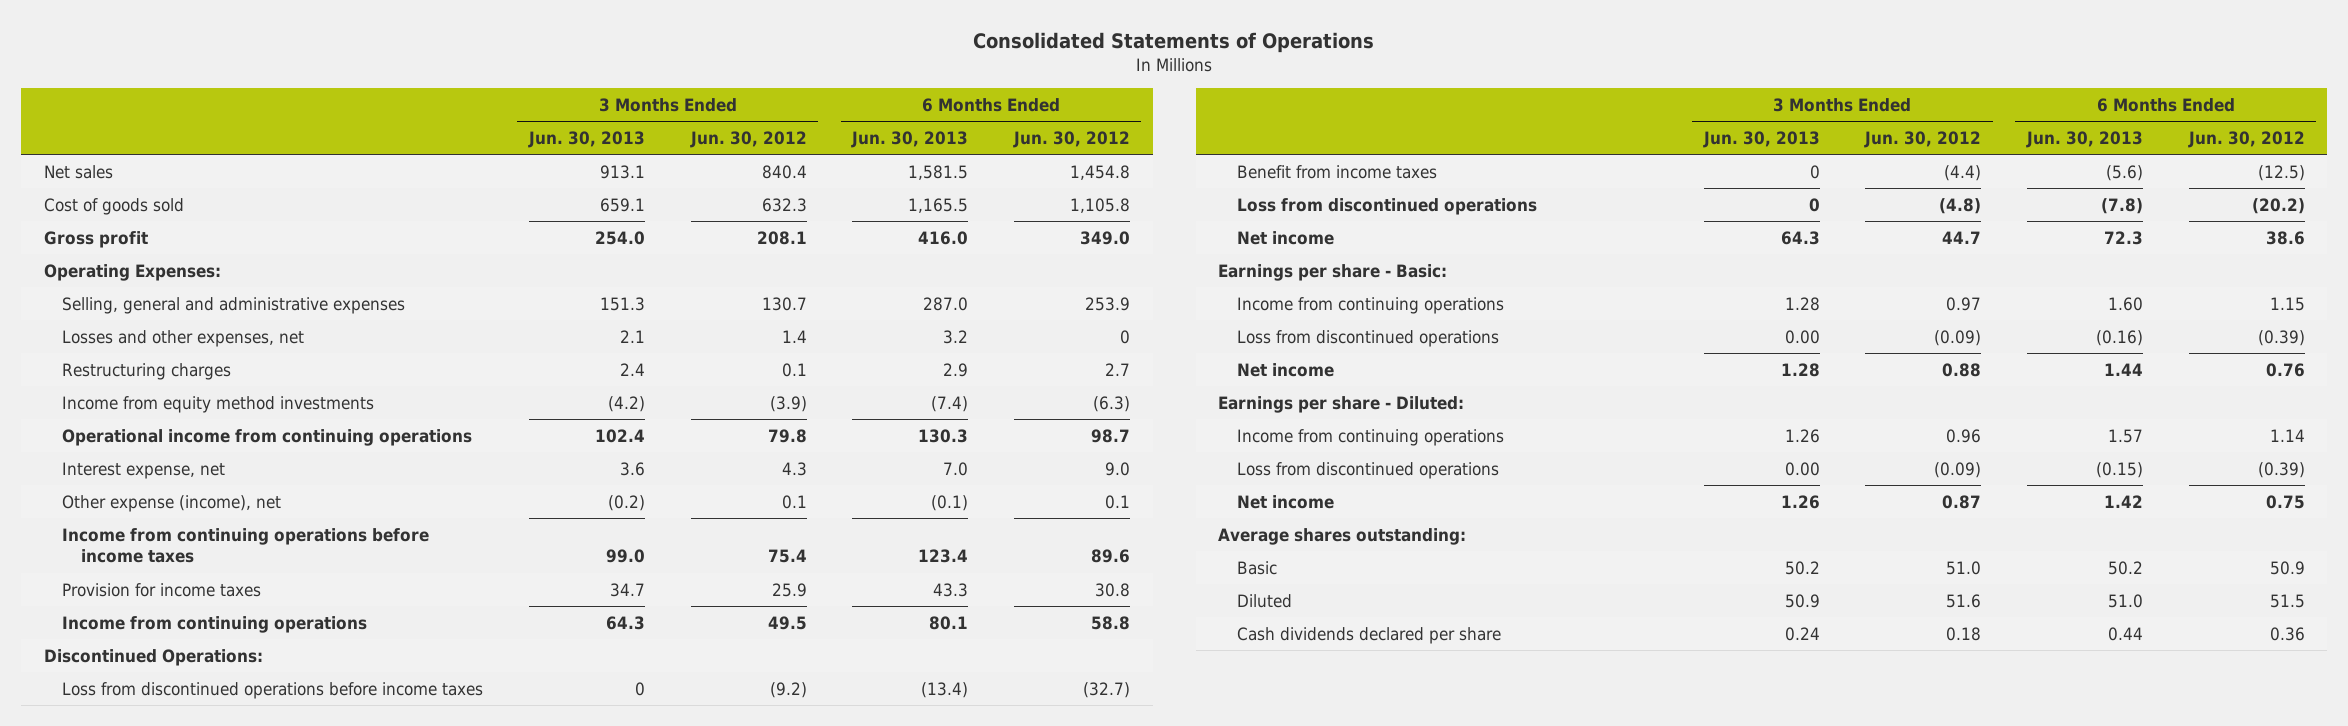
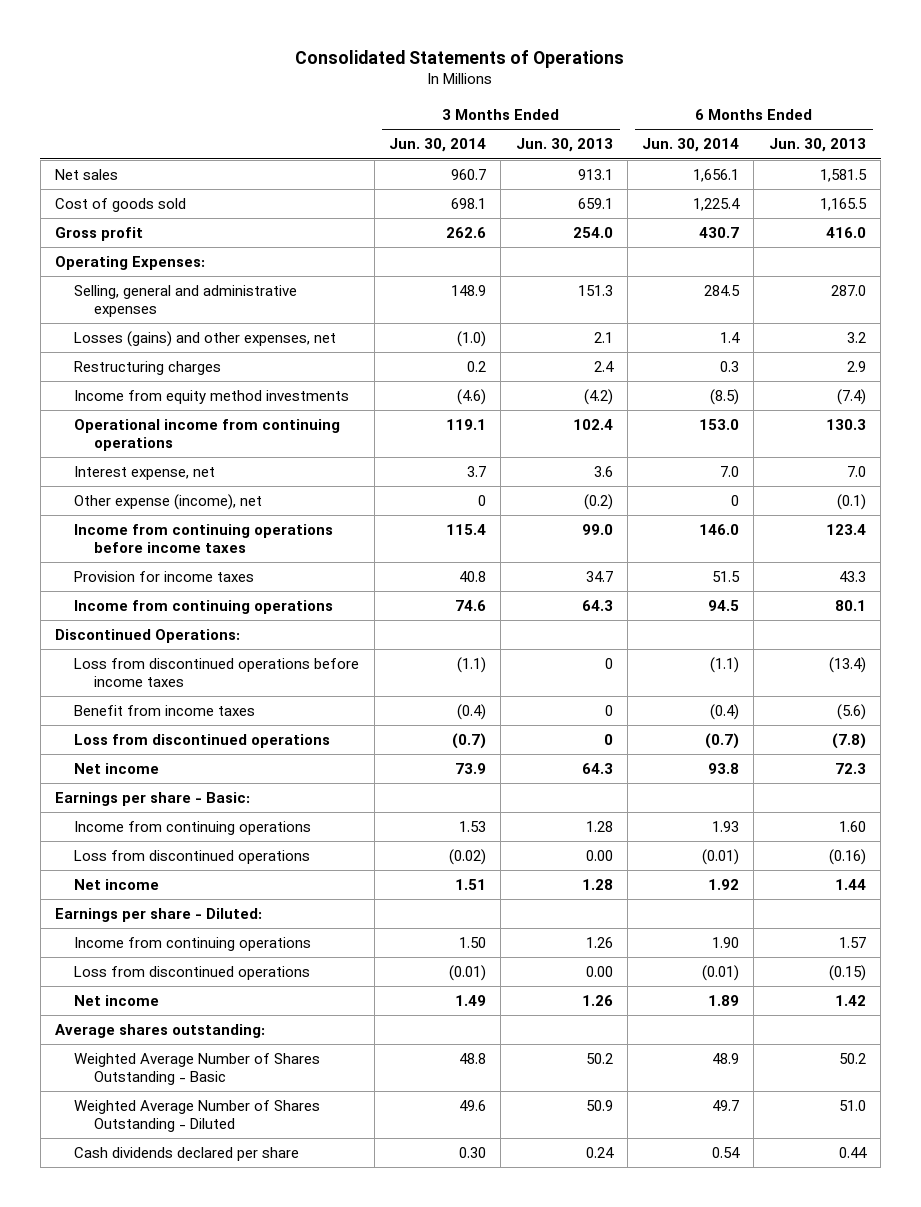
[689,130,807,148] Jun. 30, 2012 -> none
[1012,130,1130,148] Jun. 30, 2012 -> none
none -> [389,138,487,153] Jun. 30, 2014
none -> [642,138,740,153] Jun. 30, 2014
[62,329,305,347] Losses and other expenses, net -> [74,331,337,348] Losses (gains) and other expenses, net
[1236,560,1277,575] Basic -> [74,1053,321,1085] Weighted Average Number of Shares Outstanding - Basic
[1236,593,1292,608] Diluted -> [74,1100,321,1132] Weighted Average Number of Shares Outstanding - Diluted

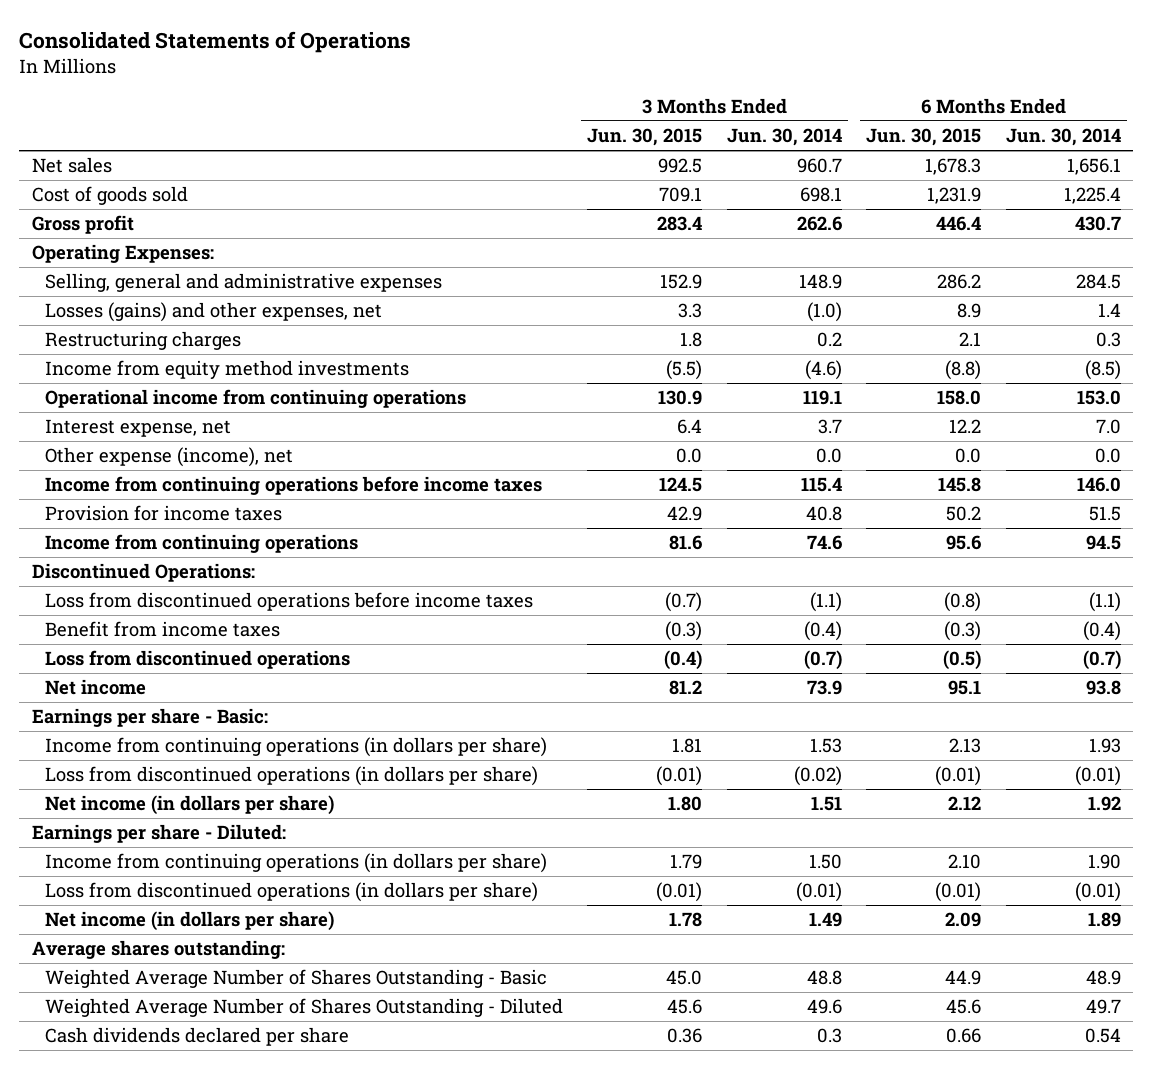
[515,138,613,153] Jun. 30, 2013 -> none
[768,138,866,153] Jun. 30, 2013 -> none
none -> [587,127,703,146] Jun. 30, 2015
none -> [866,127,982,146] Jun. 30, 2015
[478,495,487,507] 0 -> [815,448,842,464] 0.0
[731,495,740,507] 0 -> [1094,448,1121,464] 0.0
[74,821,312,836] Income from continuing operations -> [44,737,547,758] Income from continuing operations (in dollars per share)
[74,850,311,865] Loss from discontinued operations -> [44,766,538,787] Loss from discontinued operations (in dollars per share)
[74,879,160,891] Net income -> [44,795,334,816] Net income (in dollars per share)
[74,937,312,952] Income from continuing operations -> [44,853,547,874] Income from continuing operations (in dollars per share)
[74,966,311,981] Loss from discontinued operations -> [44,882,538,903] Loss from discontinued operations (in dollars per share)
[74,995,160,1007] Net income -> [44,911,334,932] Net income (in dollars per share)
[459,1147,487,1159] 0.30 -> [816,1028,842,1044] 0.3

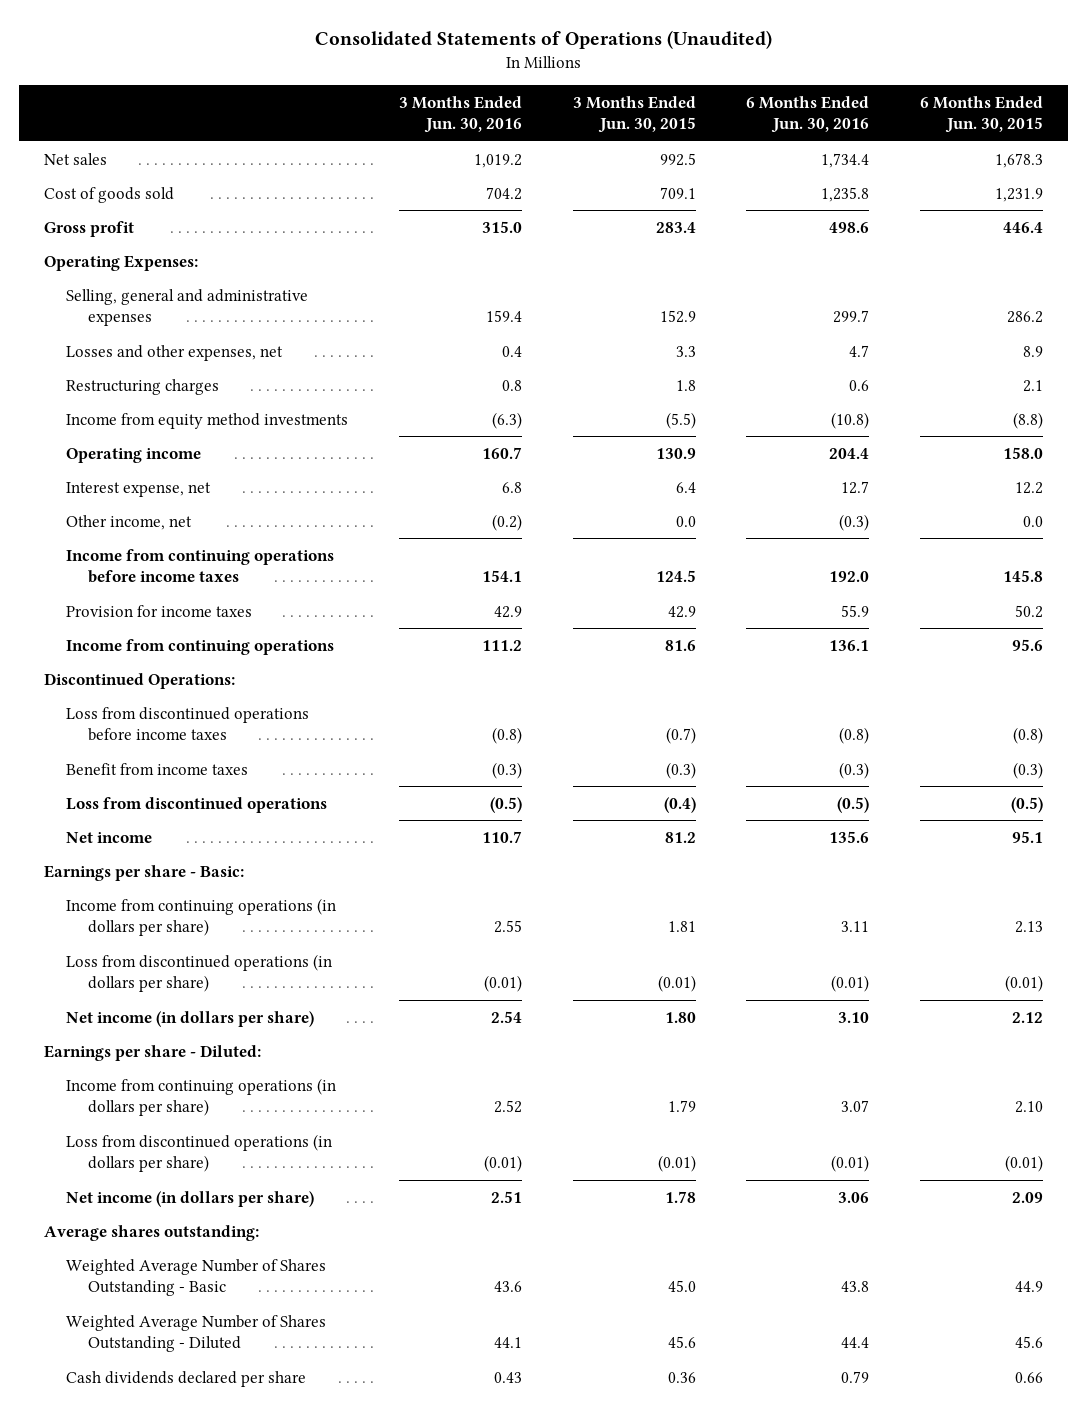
[19,31,412,54] Consolidated Statements of Operations -> [314,30,772,50] Consolidated Statements of Operations (Unaudited)
[726,127,842,146] Jun. 30, 2014 -> none
[1005,127,1121,146] Jun. 30, 2014 -> none
none -> [399,95,523,133] 3 Months Ended Jun. 30, 2016
none -> [746,95,870,133] 6 Months Ended Jun. 30, 2016
[44,302,382,323] Losses (gains) and other expenses, net -> [66,344,284,361] Losses and other expenses, net
[44,389,466,409] Operational income from continuing operations -> [66,447,202,463] Operating income
[44,447,293,468] Other expense (income), net -> [66,514,193,530] Other income, net

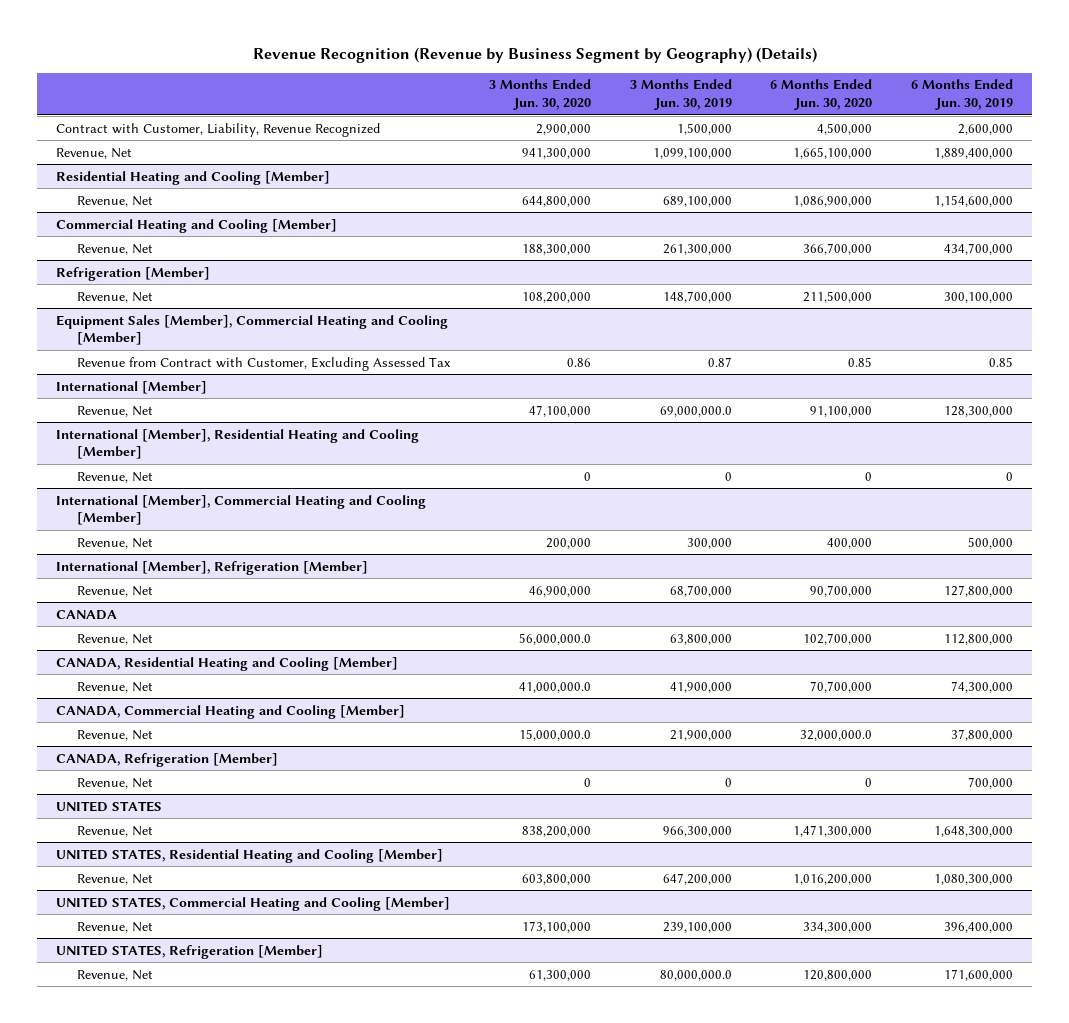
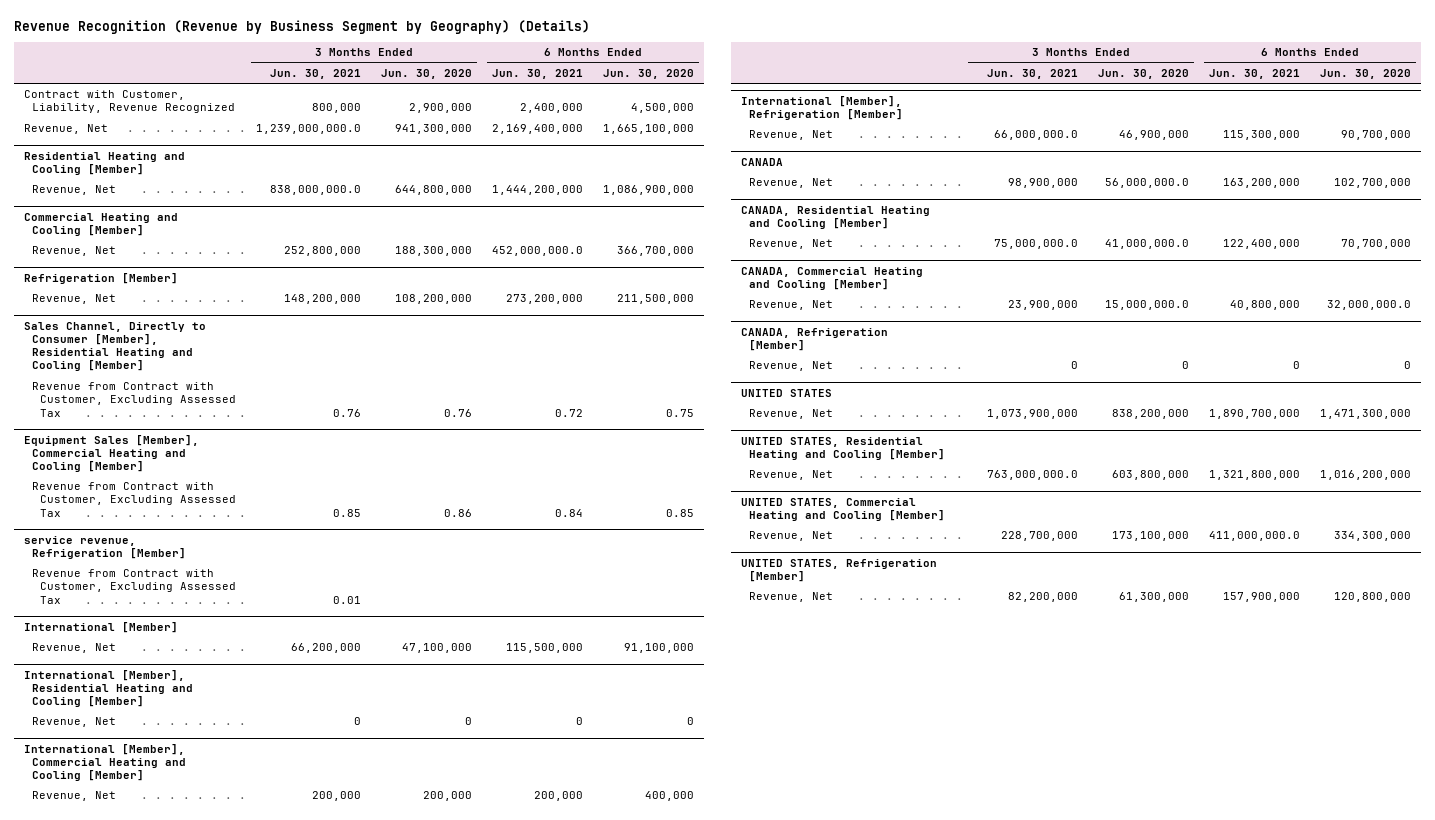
[629,79,732,111] 3 Months Ended Jun. 30, 2019 -> none
[911,79,1014,111] 6 Months Ended Jun. 30, 2019 -> none
none -> [269,68,361,79] Jun. 30, 2021
none -> [491,68,583,79] Jun. 30, 2021
none -> [23,321,206,372] Sales Channel, Directly to Consumer [Member], Residential Heating and Cooling [Member]
none -> [31,382,236,417] Revenue from Contract with Customer, Excluding Assessed Tax
none -> [23,535,186,560] service revenue, Refrigeration [Member]
none -> [31,569,236,604] Revenue from Contract with Customer, Excluding Assessed Tax

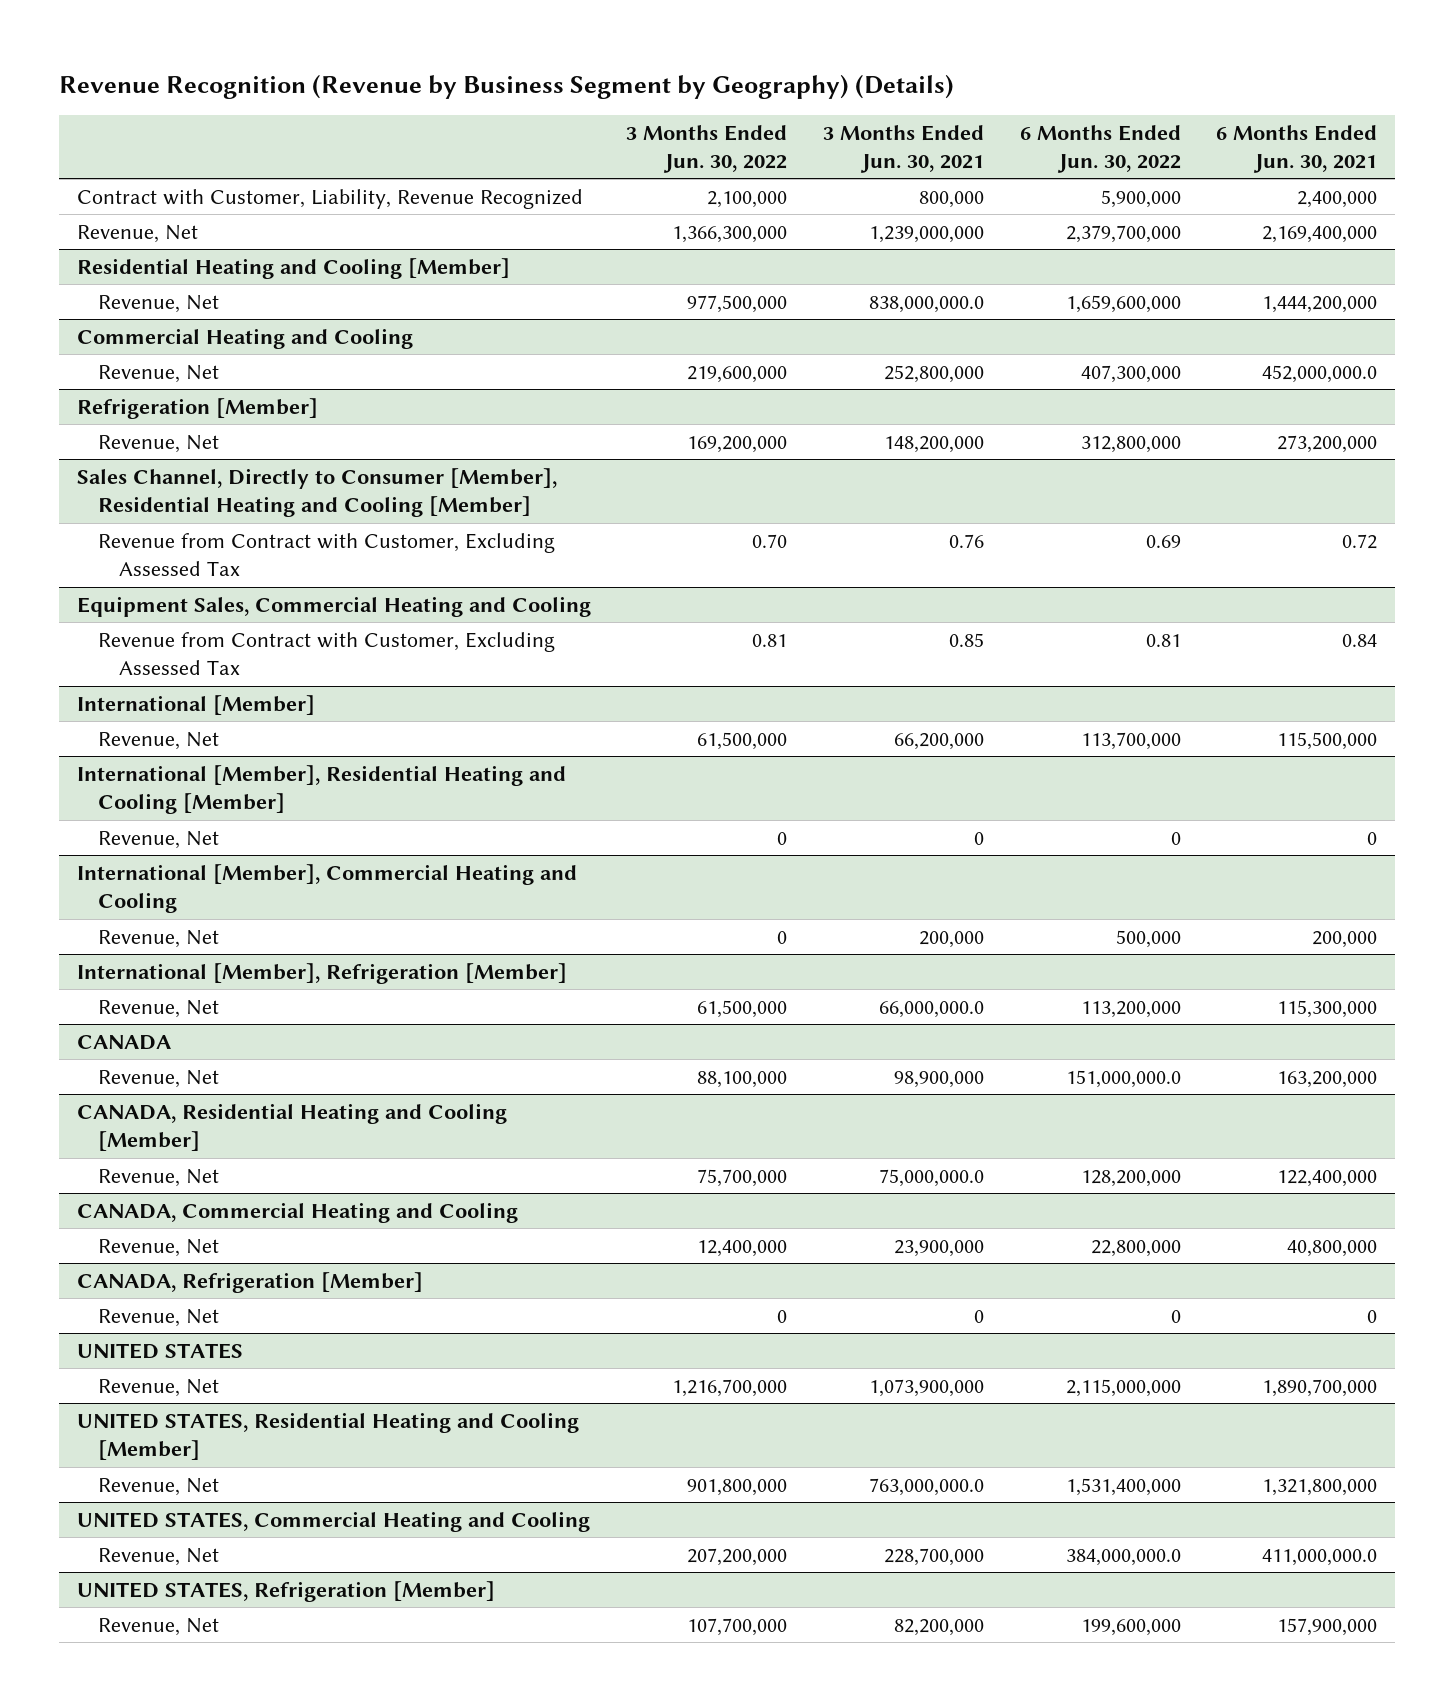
[380,68,472,79] Jun. 30, 2020 -> none
[602,68,694,79] Jun. 30, 2020 -> none
none -> [626,124,788,173] 3 Months Ended Jun. 30, 2022
none -> [1019,124,1181,173] 6 Months Ended Jun. 30, 2022
[255,124,361,135] 1,239,000,000.0 -> [868,225,984,243] 1,239,000,000
[23,212,178,237] Commercial Heating and Cooling [Member] -> [76,327,413,349] Commercial Heating and Cooling
[23,434,199,473] Equipment Sales [Member], Commercial Heating and Cooling [Member] -> [76,595,591,617] Equipment Sales, Commercial Heating and Cooling
[23,535,186,560] service revenue, Refrigeration [Member] -> none
[31,569,236,604] Revenue from Contract with Customer, Excluding Assessed Tax -> none
[23,743,186,782] International [Member], Commercial Heating and Cooling [Member] -> [76,863,577,914] International [Member], Commercial Heating and Cooling
[741,266,924,291] CANADA, Commercial Heating and Cooling [Member] -> [76,1201,518,1223] CANADA, Commercial Heating and Cooling
[741,497,946,522] UNITED STATES, Commercial Heating and Cooling [Member] -> [76,1510,590,1532] UNITED STATES, Commercial Heating and Cooling

